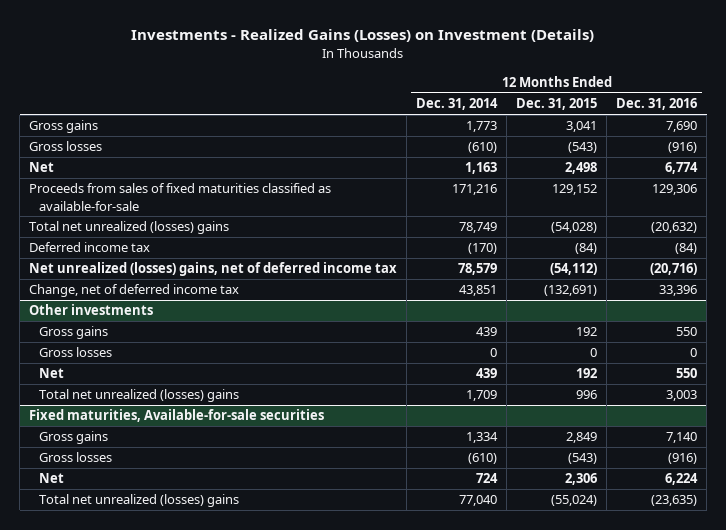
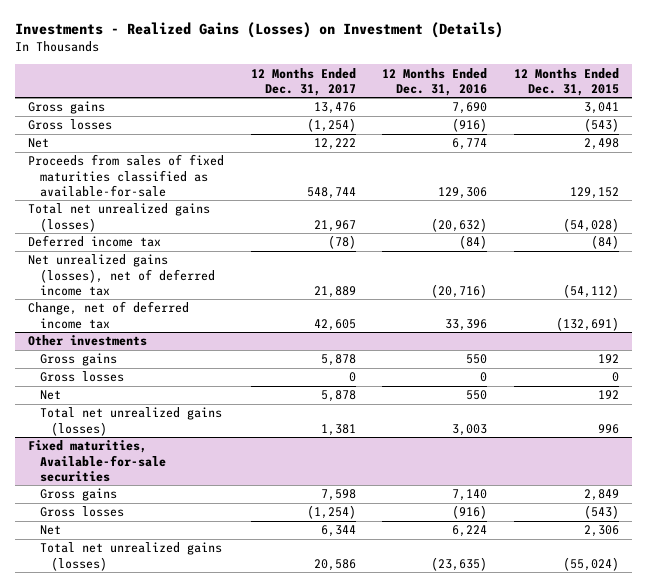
[416,98,499,111] Dec. 31, 2014 -> none
none -> [250,67,356,96] 12 Months Ended Dec. 31, 2017
[29,221,230,235] Total net unrealized (losses) gains -> [28,203,211,232] Total net unrealized gains (losses)
[29,262,398,277] Net unrealized (losses) gains, net of deferred income tax -> [28,254,215,296] Net unrealized gains (losses), net of deferred income tax
[39,389,240,403] Total net unrealized (losses) gains -> [39,407,222,436] Total net unrealized gains (losses)
[39,494,240,508] Total net unrealized (losses) gains -> [39,542,222,571] Total net unrealized gains (losses)

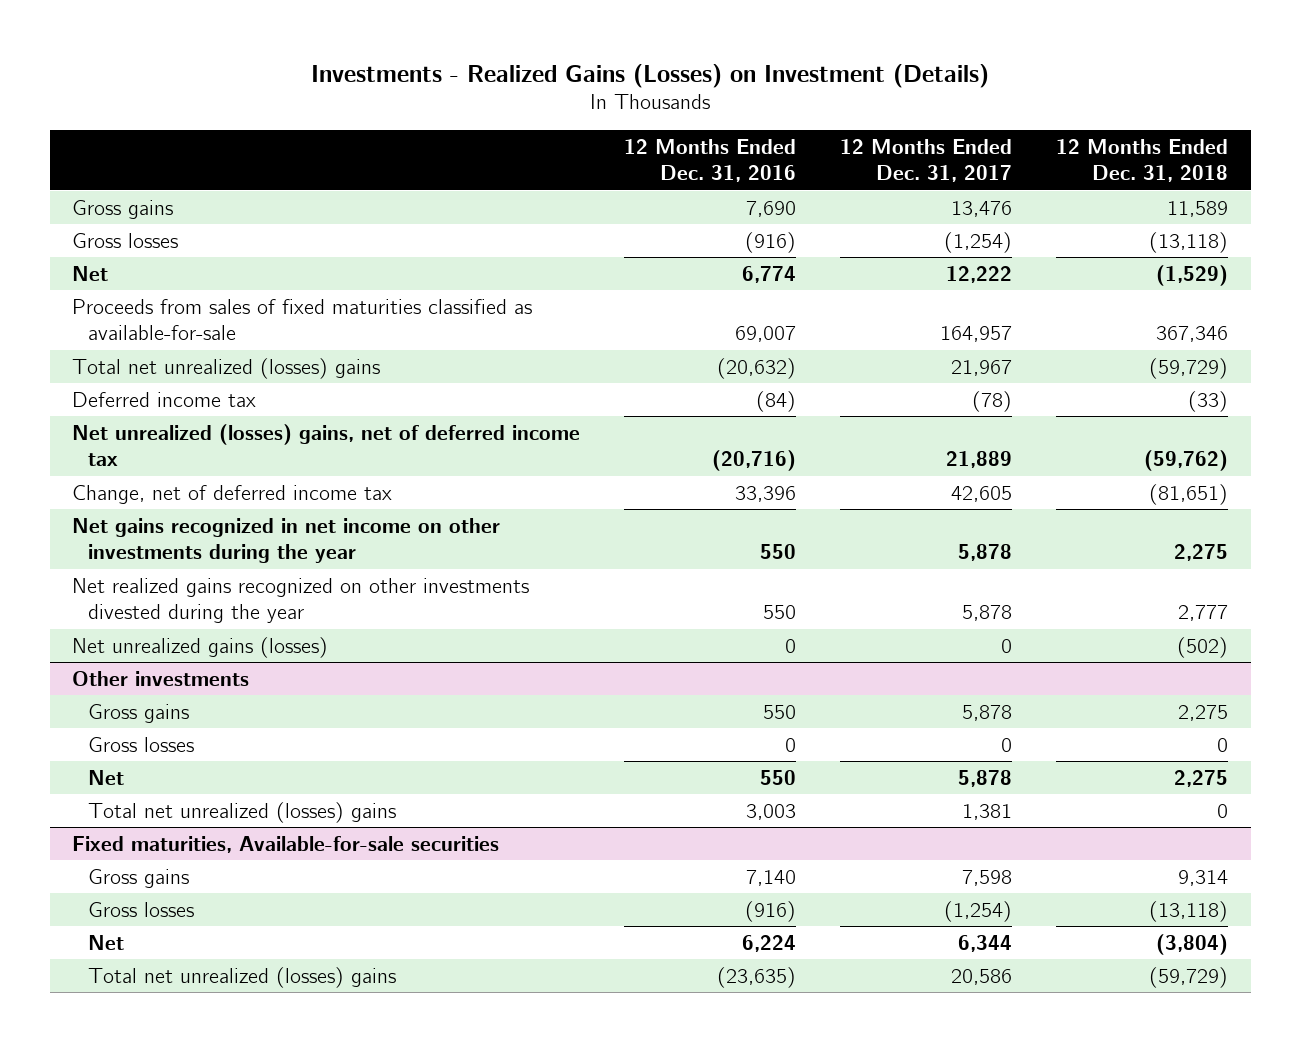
[513,67,619,96] 12 Months Ended Dec. 31, 2015 -> none
none -> [1056,138,1229,183] 12 Months Ended Dec. 31, 2018
[306,186,356,199] 548,744 -> [940,326,1013,343] 164,957
[438,186,488,199] 129,306 -> [734,326,796,343] 69,007
[28,203,211,232] Total net unrealized gains (losses) -> [71,357,380,379] Total net unrealized (losses) gains
[28,254,215,296] Net unrealized gains (losses), net of deferred income tax -> [71,423,580,467] Net unrealized (losses) gains, net of deferred income tax
none -> [71,517,500,564] Net gains recognized in net income on other investments during the year
none -> [71,577,529,624] Net realized gains recognized on other investments divested during the year
none -> [71,636,328,658] Net unrealized gains (losses)
[39,407,222,436] Total net unrealized gains (losses) -> [87,801,396,823] Total net unrealized (losses) gains
[39,542,222,571] Total net unrealized gains (losses) -> [87,966,396,988] Total net unrealized (losses) gains

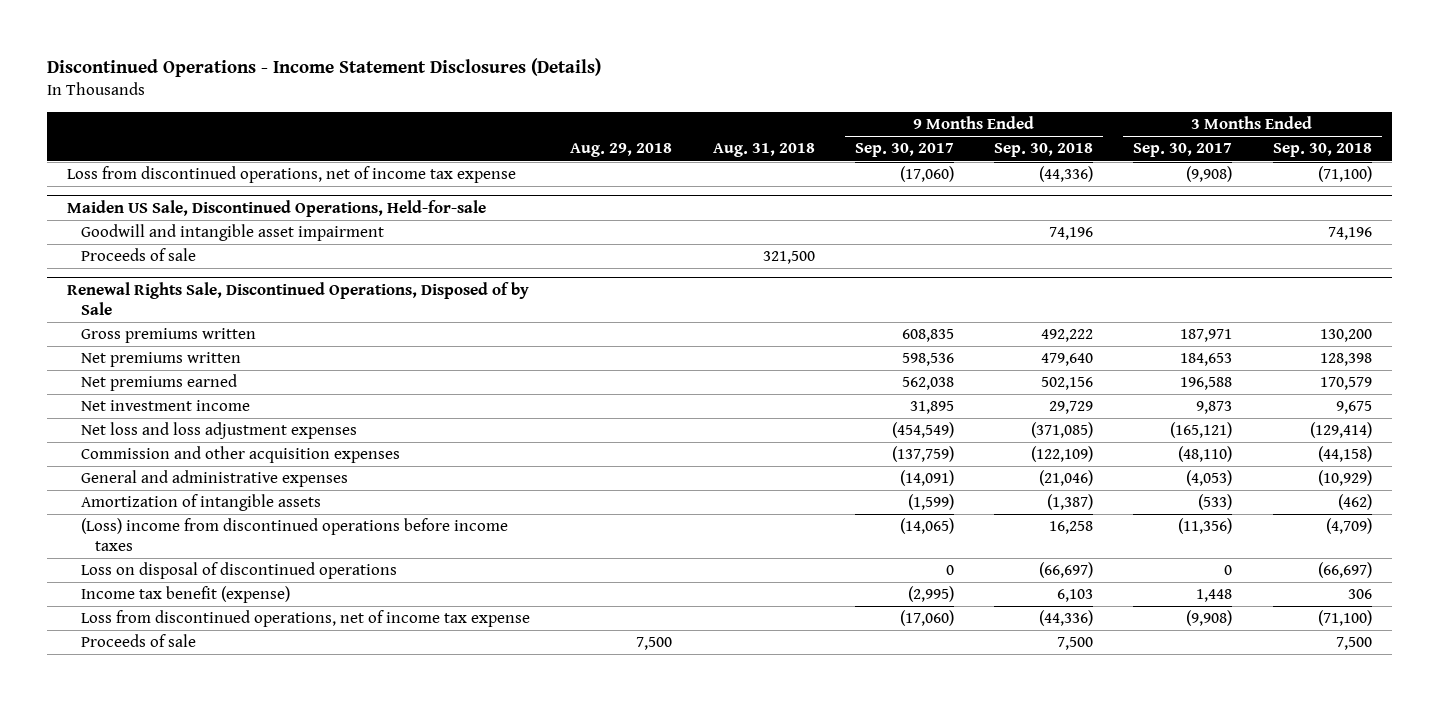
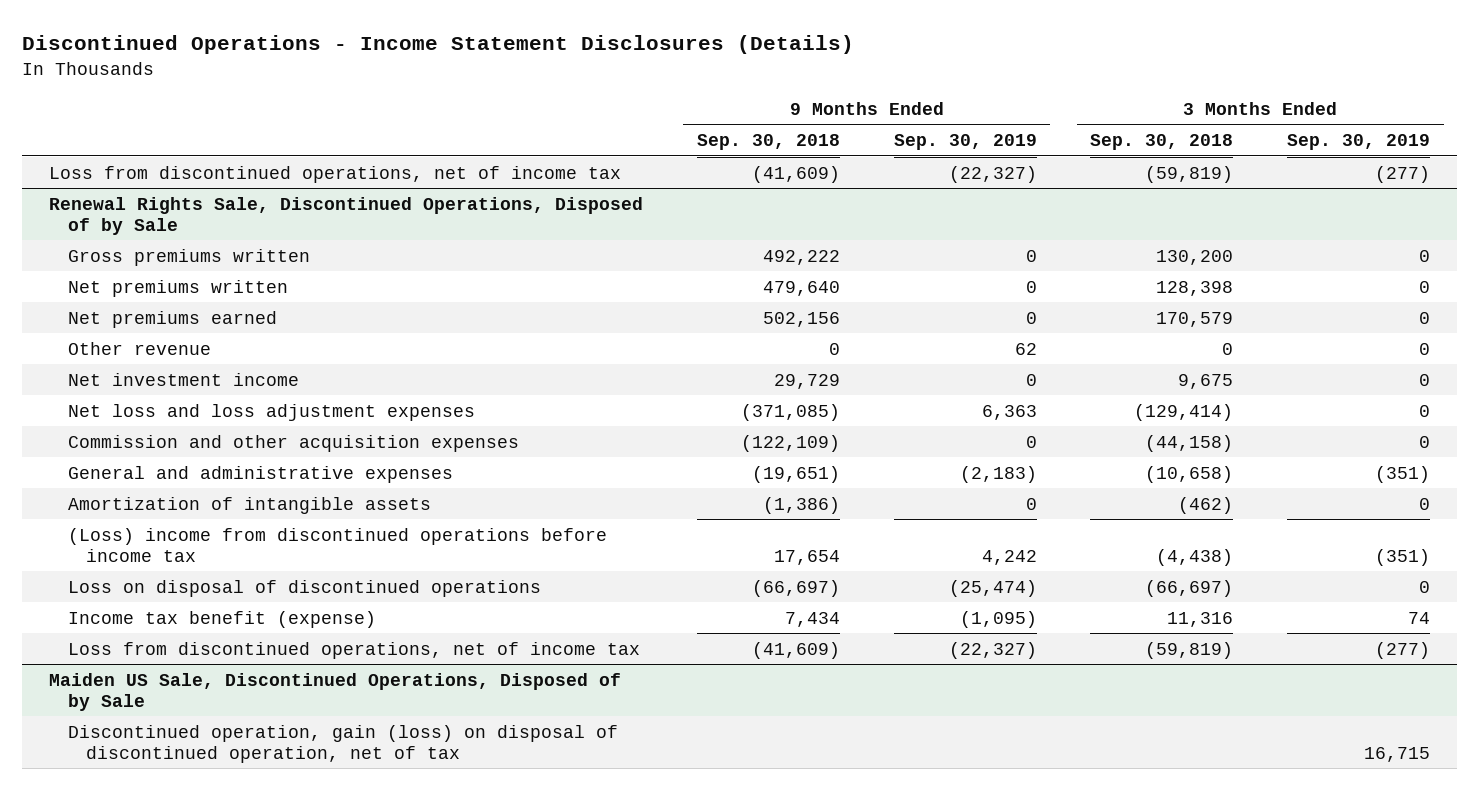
[570,143,673,158] Aug. 29, 2018 -> none
[712,143,815,158] Aug. 31, 2018 -> none
[854,143,954,158] Sep. 30, 2017 -> none
[1133,143,1233,158] Sep. 30, 2017 -> none
none -> [893,134,1037,151] Sep. 30, 2019
none -> [1287,134,1431,151] Sep. 30, 2019
[67,200,487,218] Maiden US Sale, Discontinued Operations, Held-for-sale -> none
[81,224,385,242] Goodwill and intangible asset impairment -> none
[81,248,197,262] Proceeds of sale -> none
[67,166,517,184] Loss from discontinued operations, net of income tax expense -> [49,165,622,183] Loss from discontinued operations, net of income tax
[1039,166,1094,183] (44,336) -> [751,165,840,183] (41,609)
[1317,166,1372,183] (71,100) -> [1145,165,1234,183] (59,819)
none -> [67,341,211,355] Other revenue
[1039,470,1094,487] (21,046) -> [751,465,840,483] (19,651)
[1317,470,1372,487] (10,929) -> [1145,465,1234,483] (10,658)
[1047,494,1094,511] (1,387) -> [762,496,840,514] (1,386)
[81,518,509,552] (Loss) income from discontinued operations before income taxes -> [67,527,607,562] (Loss) income from discontinued operations before income tax
[1049,521,1094,535] 16,258 -> [773,549,840,565] 17,654
[1325,518,1372,535] (4,709) -> [1156,548,1234,566] (4,438)
[81,634,197,648] Proceeds of sale -> none
[1057,589,1094,603] 6,103 -> [784,611,840,627] 7,434
[1347,589,1372,600] 306 -> [1167,611,1234,627] 11,316
[81,610,531,628] Loss from discontinued operations, net of income tax expense -> [67,641,640,659] Loss from discontinued operations, net of income tax
[1039,610,1094,627] (44,336) -> [751,641,840,659] (41,609)
[1317,610,1372,627] (71,100) -> [1145,641,1234,659] (59,819)
none -> [49,672,622,711] Maiden US Sale, Discontinued Operations, Disposed of by Sale
none -> [67,724,618,763] Discontinued operation, gain (loss) on disposal of discontinued operation, net of tax

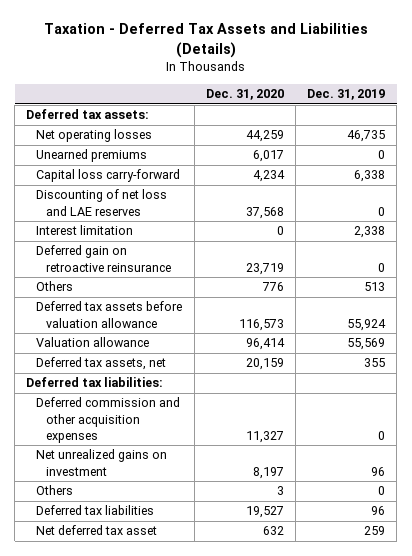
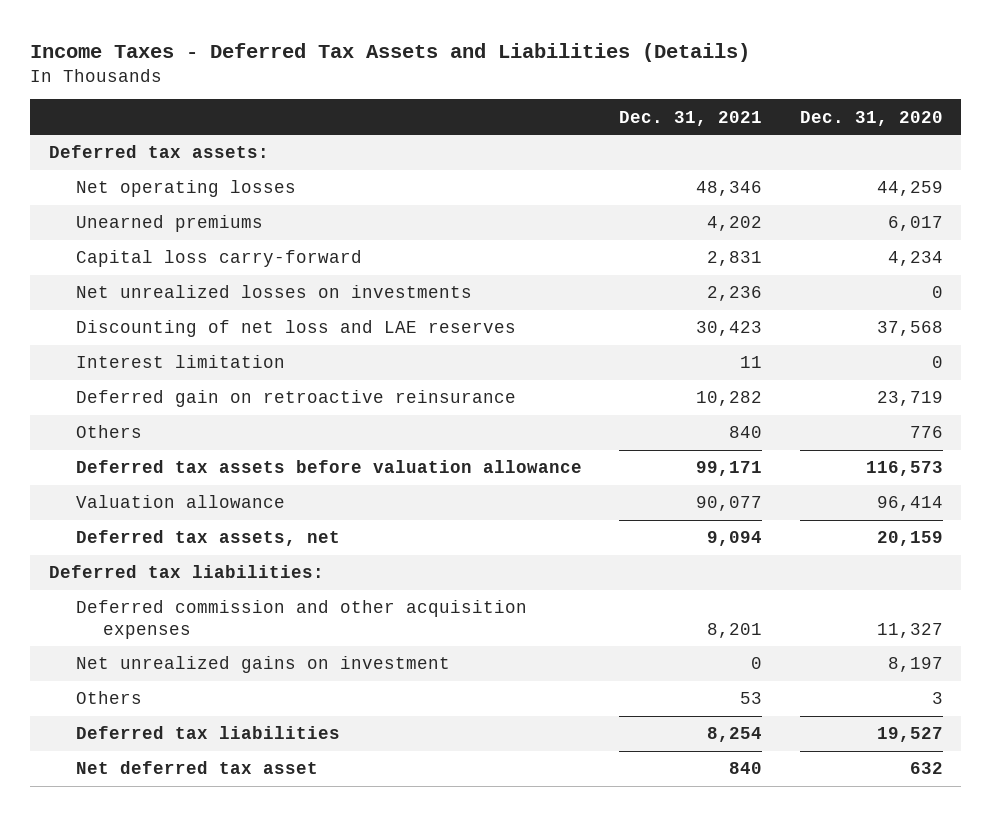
[43,23,368,59] Taxation - Deferred Tax Assets and Liabilities (Details) -> [30,42,751,62] Income Taxes - Deferred Tax Assets and Liabilities (Details)
[307,89,386,101] Dec. 31, 2019 -> none
none -> [619,110,763,126] Dec. 31, 2021
none -> [76,285,473,299] Net unrealized losses on investments

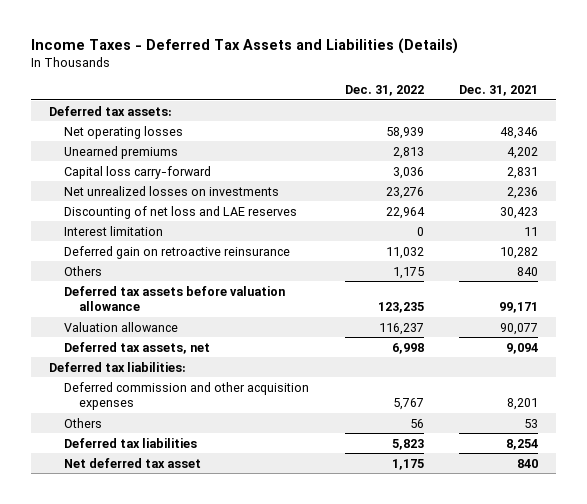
[799,110,943,126] Dec. 31, 2020 -> none
none -> [344,85,424,97] Dec. 31, 2022
[76,656,451,674] Net unrealized gains on investment -> none

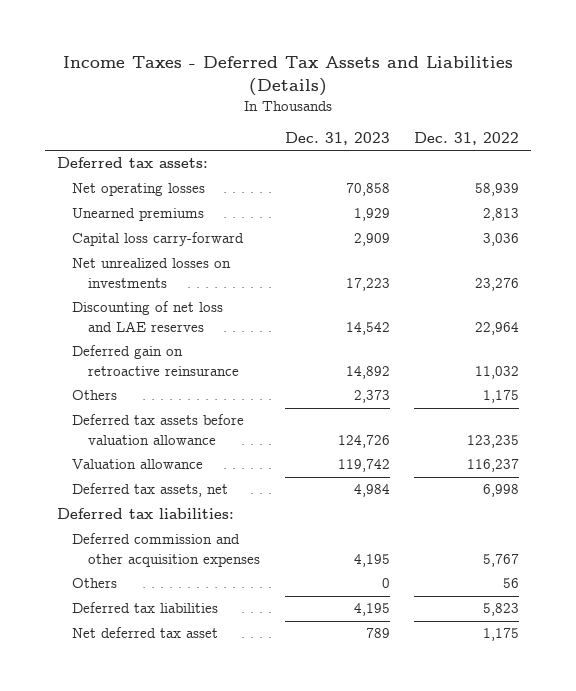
[459,85,539,97] Dec. 31, 2021 -> none
none -> [284,132,390,146] Dec. 31, 2023
[64,225,164,236] Interest limitation -> none

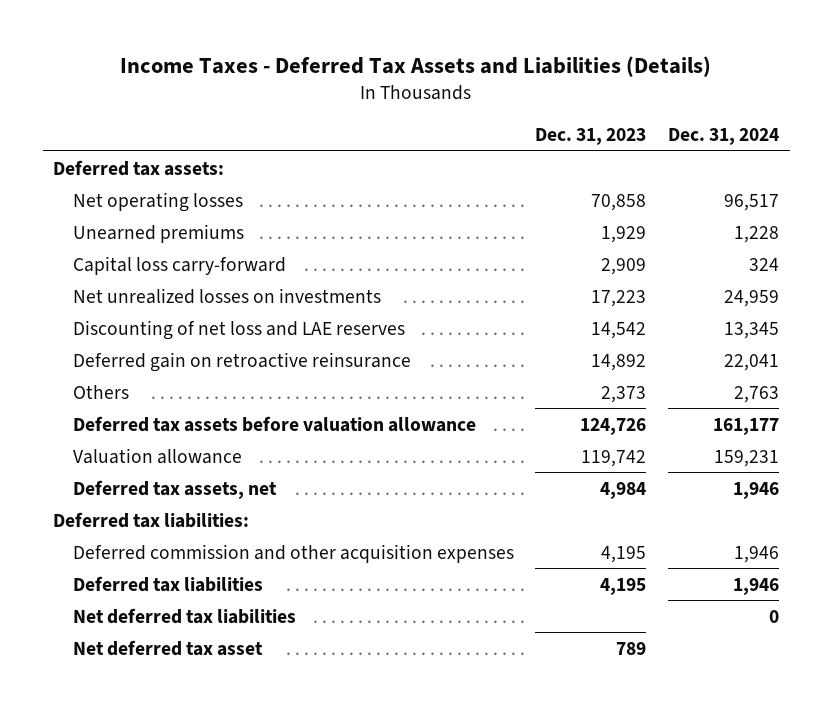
[414,132,520,146] Dec. 31, 2022 -> none
none -> [667,127,779,145] Dec. 31, 2024
[72,578,118,589] Others -> none
none -> [72,607,296,624] Net deferred tax liabilities

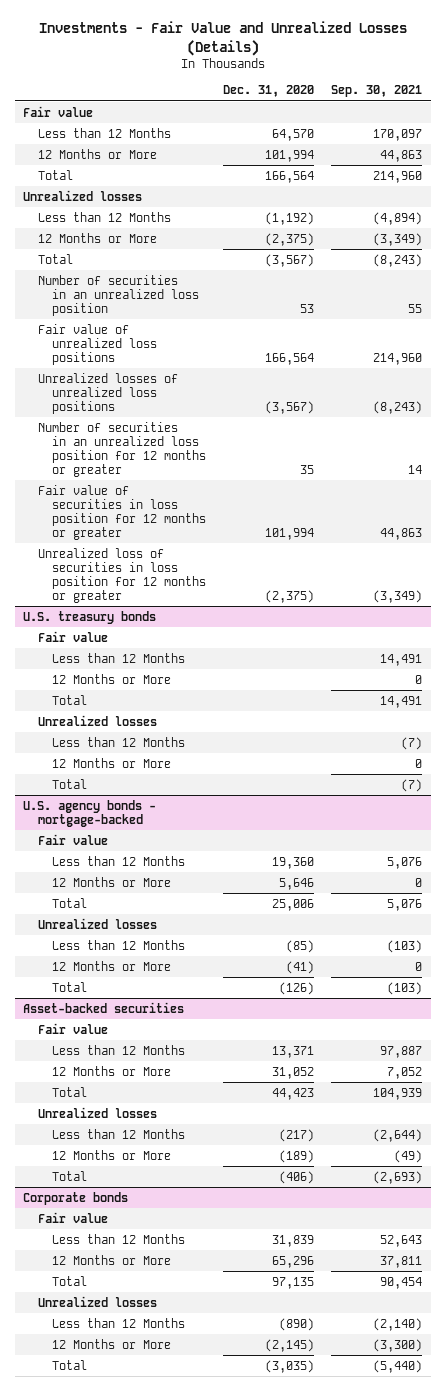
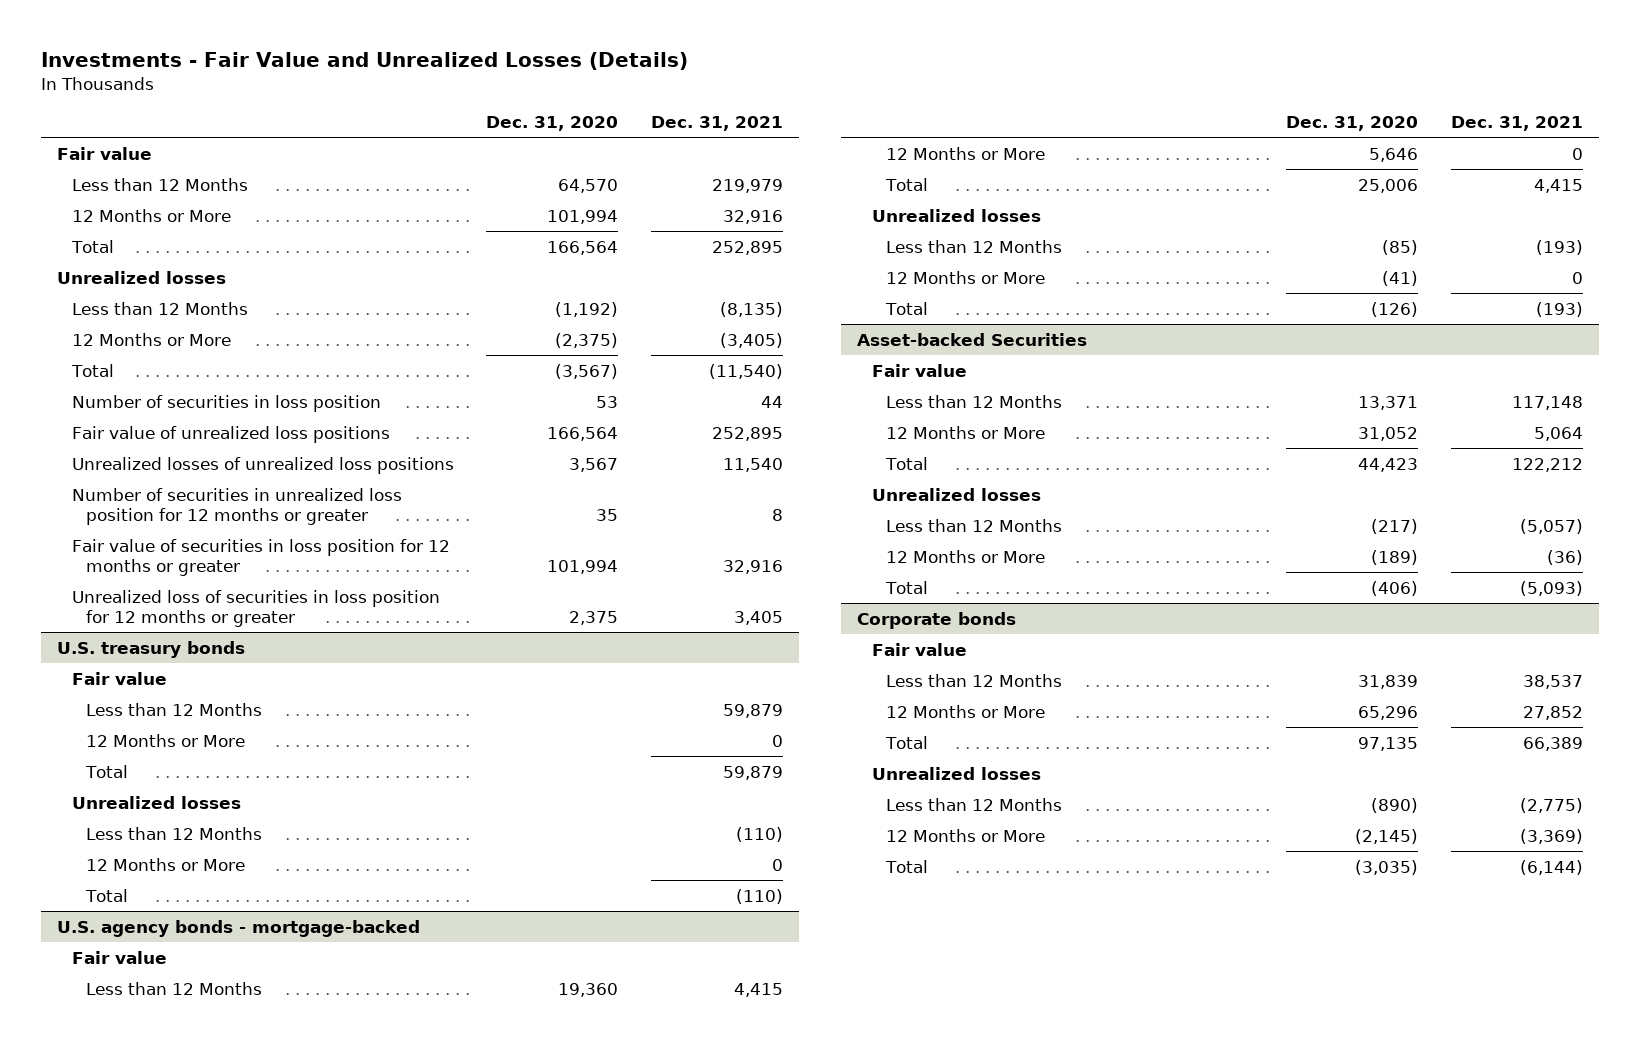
[331,85,423,98] Sep. 30, 2021 -> none
none -> [650,115,783,131] Dec. 31, 2021
[37,274,199,316] Number of securities in an unrealized loss position -> [71,394,381,412] Number of securities in loss position
[264,400,314,414] (3,567) -> [569,457,619,472] 3,567
[37,421,206,477] Number of securities in an unrealized loss position for 12 months or greater -> [71,487,402,526] Number of securities in unrealized loss position for 12 months or greater
[264,589,314,603] (2,375) -> [569,611,619,626] 2,375
[23,1001,185,1013] Asset-backed securities -> [857,332,1088,346] Asset-backed Securities

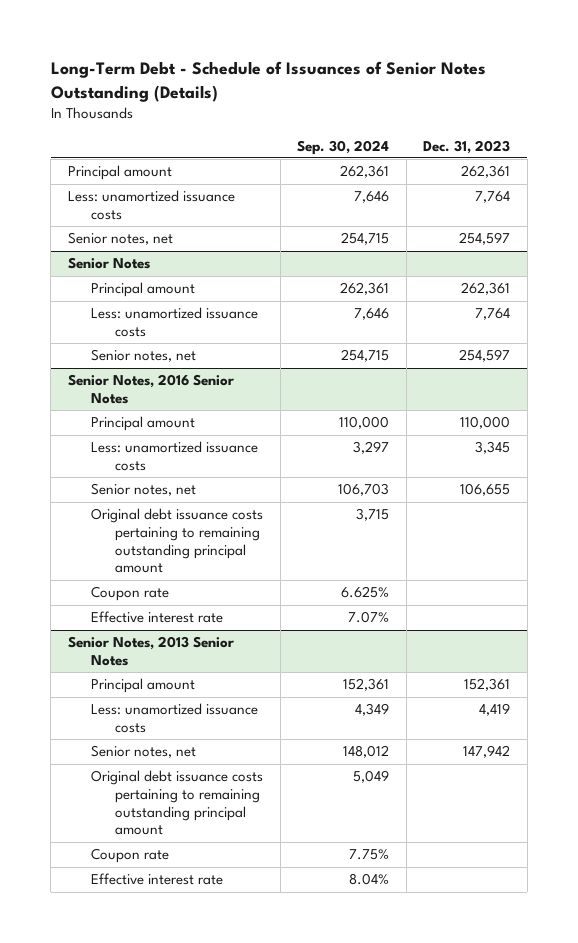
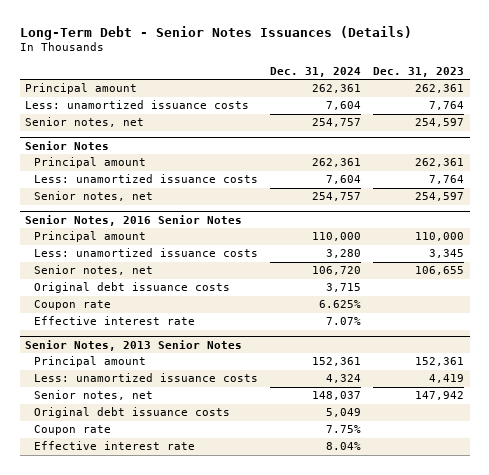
[50,61,486,102] Long-Term Debt - Schedule of Issuances of Senior Notes Outstanding (Details) -> [19,25,412,40] Long-Term Debt - Senior Notes Issuances (Details)
[297,139,390,155] Sep. 30, 2024 -> none
none -> [270,66,362,77] Dec. 31, 2024
[91,508,264,574] Original debt issuance costs pertaining to remaining outstanding principal amount -> [34,282,231,294] Original debt issuance costs
[91,770,264,836] Original debt issuance costs pertaining to remaining outstanding principal amount -> [34,407,231,419] Original debt issuance costs

